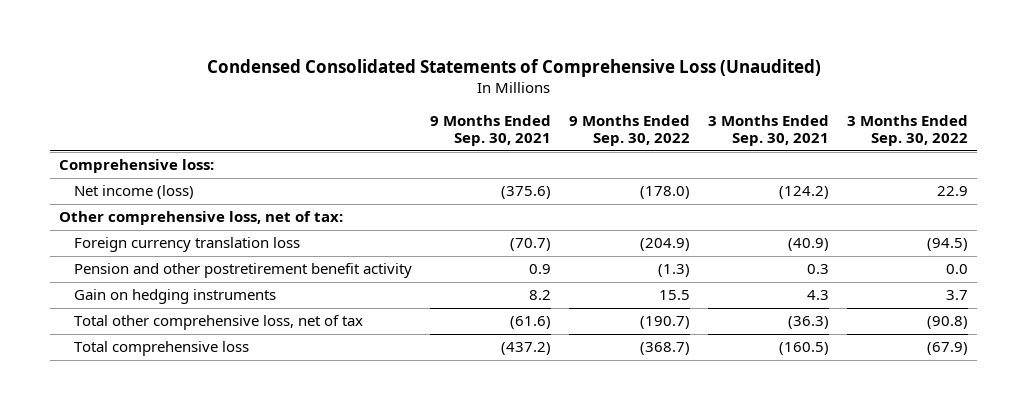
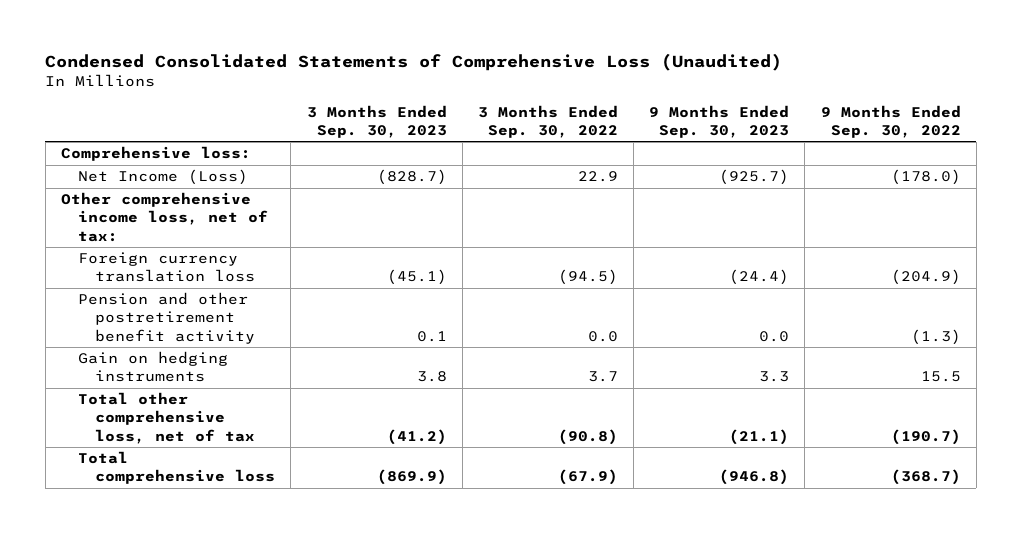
[429,115,551,147] 9 Months Ended Sep. 30, 2021 -> none
[707,115,829,147] 3 Months Ended Sep. 30, 2021 -> none
none -> [306,104,447,138] 3 Months Ended Sep. 30, 2023
none -> [649,104,790,138] 9 Months Ended Sep. 30, 2023
[73,185,194,200] Net income (loss) -> [78,169,249,186] Net Income (Loss)
[59,211,344,226] Other comprehensive loss, net of tax: -> [61,192,269,242] Other comprehensive income loss, net of tax:

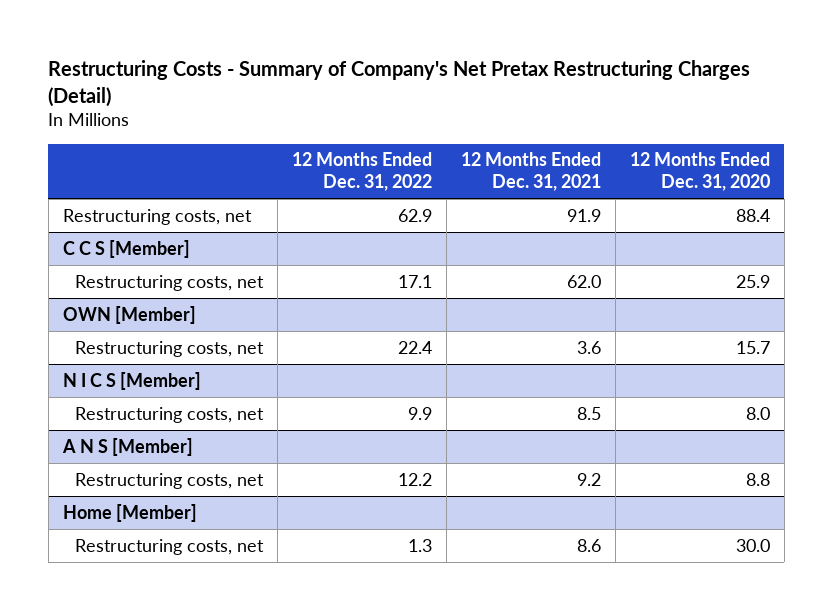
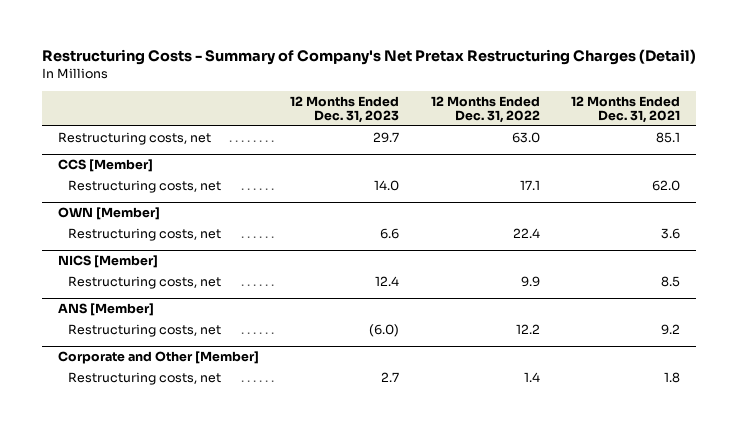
[629,152,770,191] 12 Months Ended Dec. 31, 2020 -> none
none -> [290,95,400,124] 12 Months Ended Dec. 31, 2023
[398,208,433,222] 62.9 -> [511,131,540,143] 63.0
[566,208,601,222] 91.9 -> [656,131,681,143] 85.1
[62,239,190,258] C C S [Member] -> [57,159,153,173] CCS [Member]
[62,371,201,390] N I C S [Member] -> [57,255,158,269] NICS [Member]
[61,437,193,456] A N S [Member] -> [57,303,154,317] ANS [Member]
[62,503,197,522] Home [Member] -> none
none -> [57,351,259,365] Corporate and Other [Member]
[408,538,433,552] 1.3 -> [523,371,540,382] 1.4
[576,538,601,552] 8.6 -> [664,371,681,383] 1.8

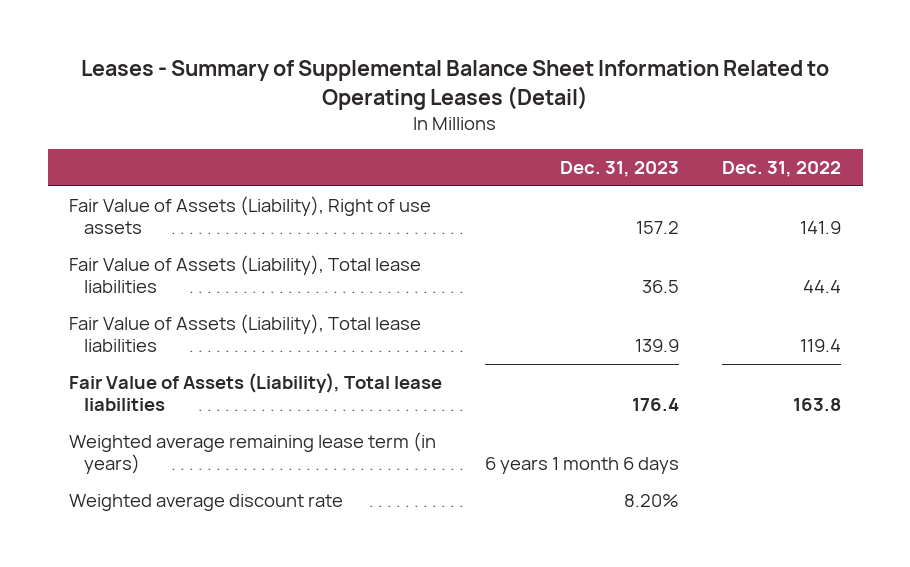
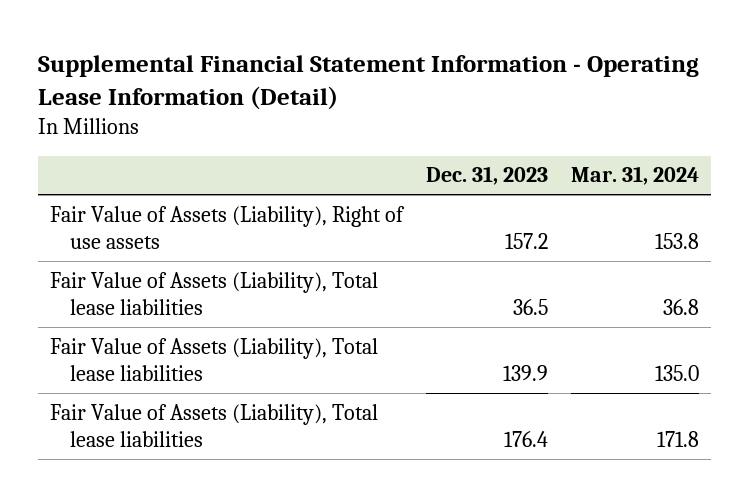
[81,60,830,111] Leases - Summary of Supplemental Balance Sheet Information Related to Operating Leases (Detail) -> [38,54,700,111] Supplemental Financial Statement Information - Operating Lease Information (Detail)
[722,161,842,178] Dec. 31, 2022 -> none
none -> [571,166,700,186] Mar. 31, 2024
[69,432,437,475] Weighted average remaining lease term (in years) -> none
[69,494,344,512] Weighted average discount rate -> none

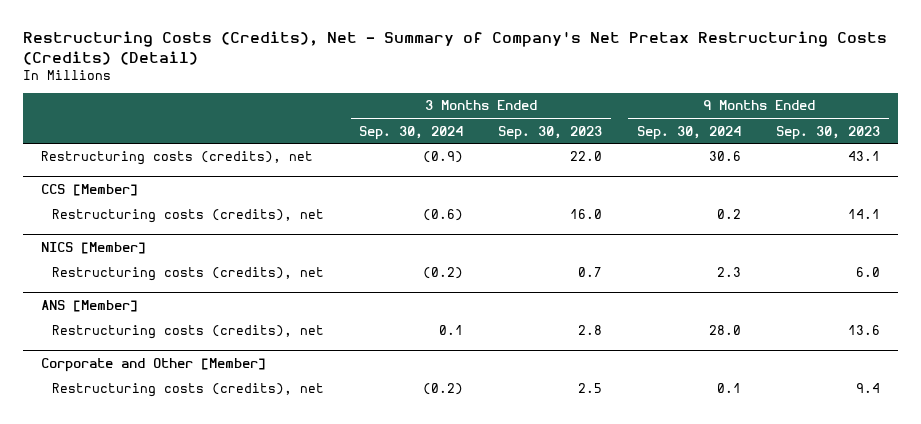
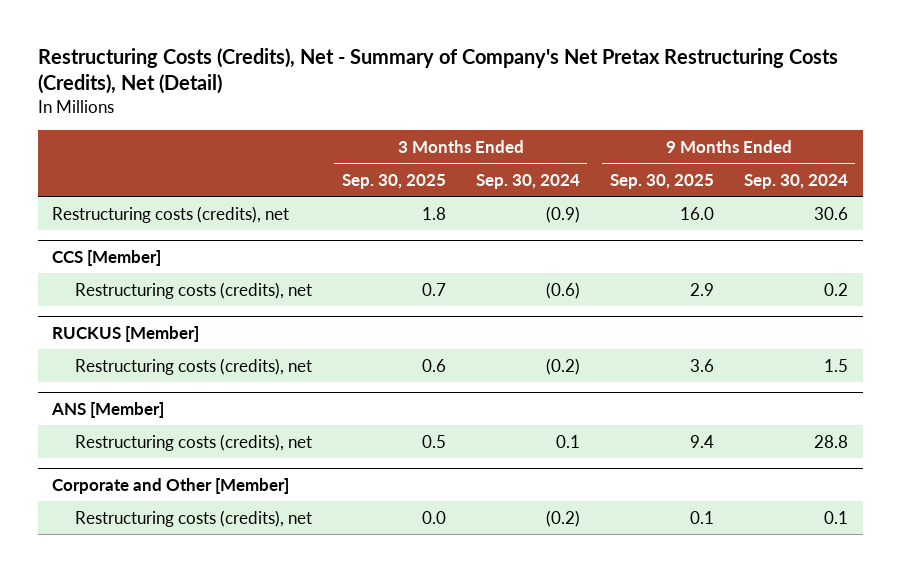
[23,31,888,65] Restructuring Costs (Credits), Net - Summary of Company's Net Pretax Restructuring Costs (Credits) (Detail) -> [37,47,838,95] Restructuring Costs (Credits), Net - Summary of Company's Net Pretax Restructuring Costs (Credits), Net (Detail)
[498,125,603,140] Sep. 30, 2023 -> none
[776,125,881,140] Sep. 30, 2023 -> none
none -> [341,173,446,189] Sep. 30, 2025
none -> [609,173,714,189] Sep. 30, 2025
[40,242,146,255] NICS [Member] -> none
none -> [52,325,200,342] RUCKUS [Member]
[717,267,742,278] 2.3 -> [823,358,848,372] 1.5
[709,325,742,336] 28.0 -> [813,434,848,448] 28.8

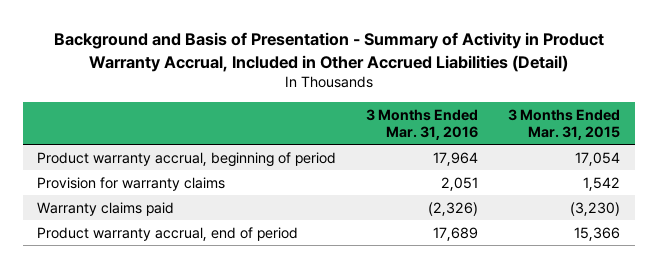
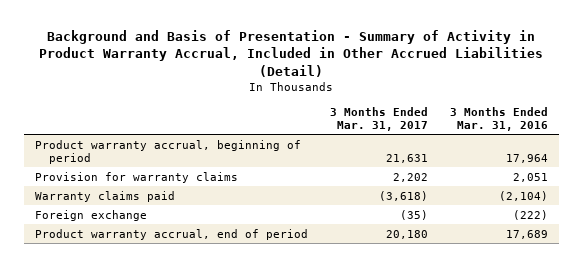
[508,108,621,140] 3 Months Ended Mar. 31, 2015 -> none
none -> [329,106,428,131] 3 Months Ended Mar. 31, 2017
[428,201,479,216] (2,326) -> [499,190,549,201] (2,104)
none -> [34,209,147,221] Foreign exchange

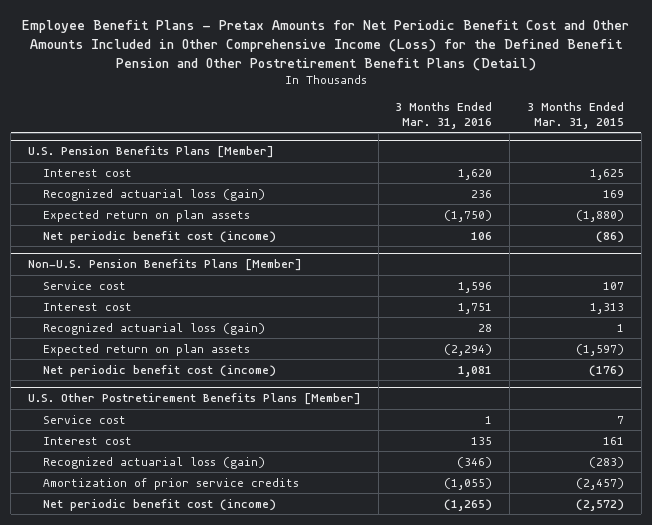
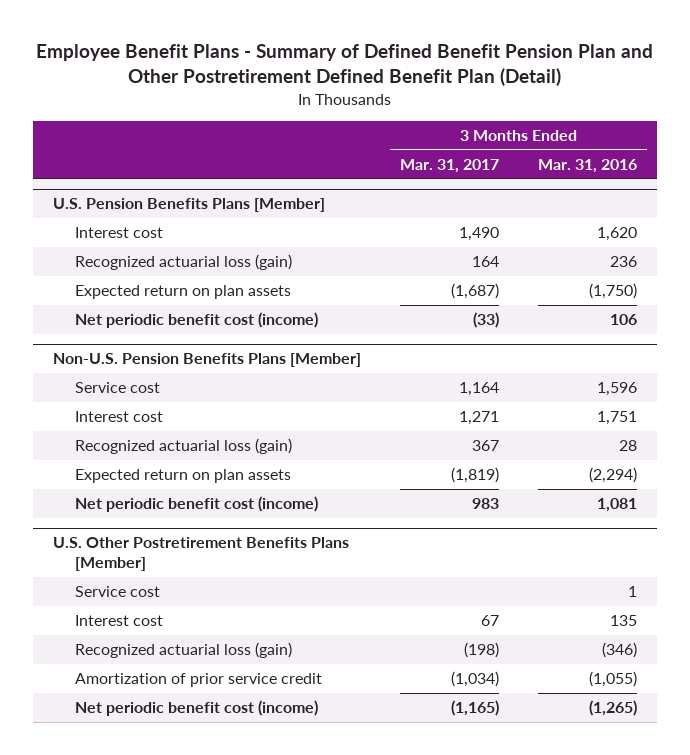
[21,19,629,71] Employee Benefit Plans - Pretax Amounts for Net Periodic Benefit Cost and Other Amounts Included in Other Comprehensive Income (Loss) for the Defined Benefit Pension and Other Postretirement Benefit Plans (Detail) -> [36,44,654,87] Employee Benefit Plans - Summary of Defined Benefit Pension Plan and Other Postretirement Defined Benefit Plan (Detail)
[526,102,624,129] 3 Months Ended Mar. 31, 2015 -> none
none -> [400,159,500,174] Mar. 31, 2017
[43,477,300,490] Amortization of prior service credits -> [75,673,323,688] Amortization of prior service credit

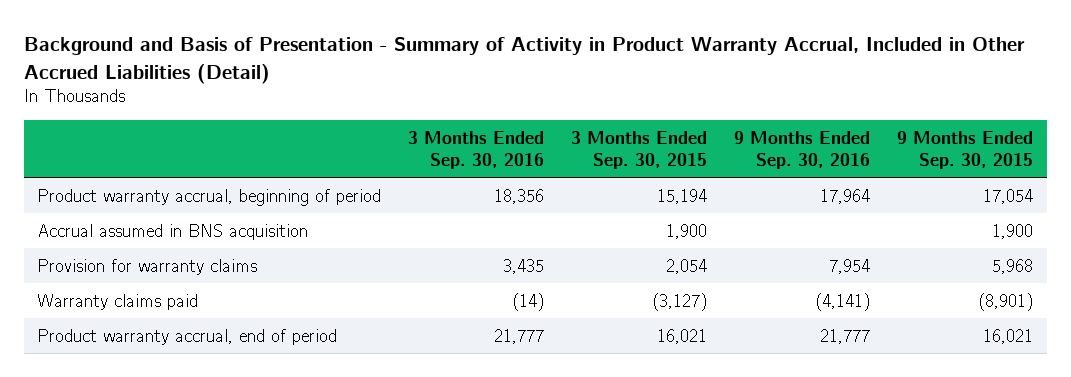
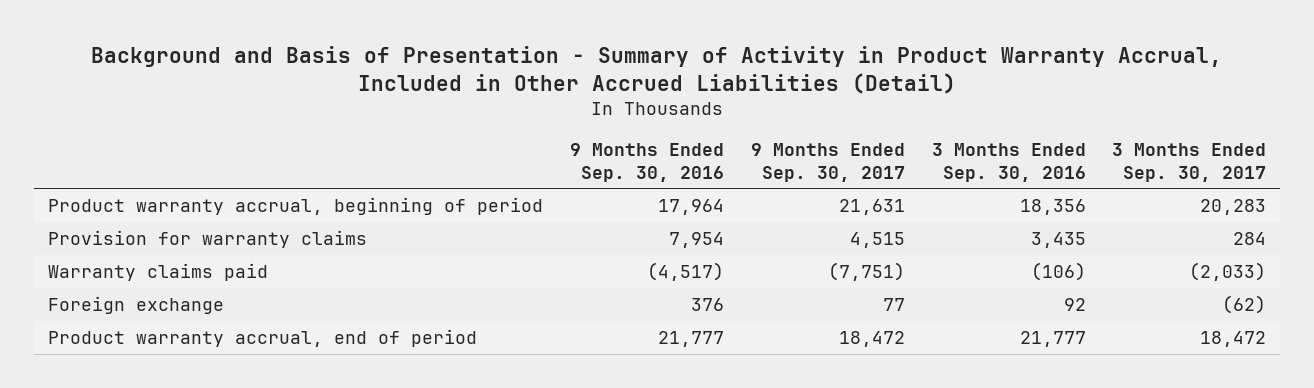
[571,130,708,169] 3 Months Ended Sep. 30, 2015 -> none
[897,130,1034,169] 9 Months Ended Sep. 30, 2015 -> none
none -> [750,143,905,182] 9 Months Ended Sep. 30, 2017
none -> [1112,143,1267,182] 3 Months Ended Sep. 30, 2017
[37,223,309,240] Accrual assumed in BNS acquisition -> none
[512,292,545,311] (14) -> [1030,261,1086,281] (106)
[815,292,871,311] (4,141) -> [646,261,724,281] (4,517)
none -> [47,295,224,314] Foreign exchange

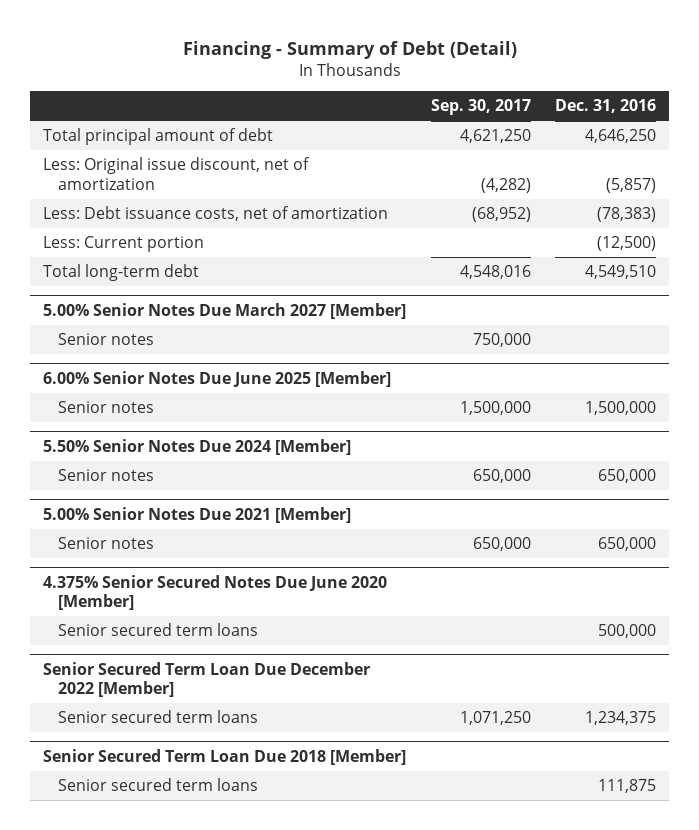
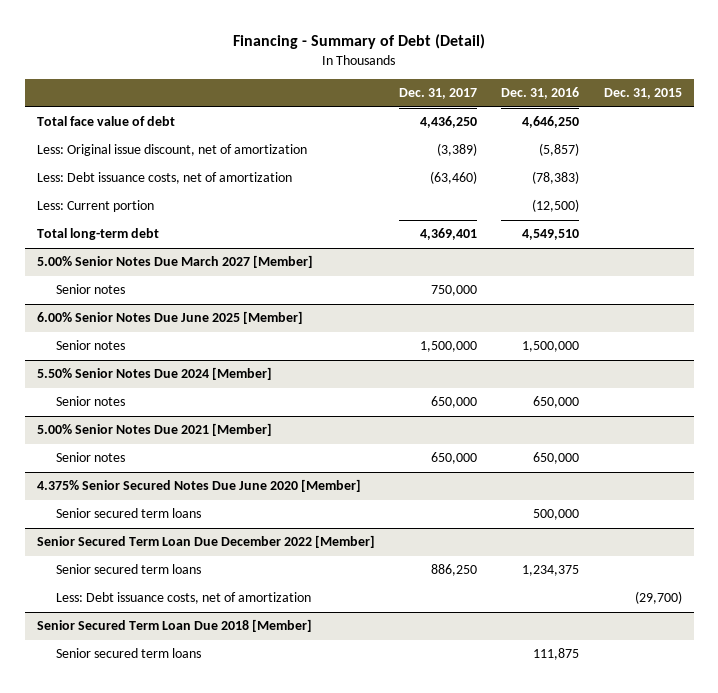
[430,99,531,116] Sep. 30, 2017 -> none
none -> [399,88,478,100] Dec. 31, 2017
none -> [603,88,682,100] Dec. 31, 2015
[42,128,273,146] Total principal amount of debt -> [36,116,175,127] Total face value of debt
none -> [56,592,312,605] Less: Debt issuance costs, net of amortization

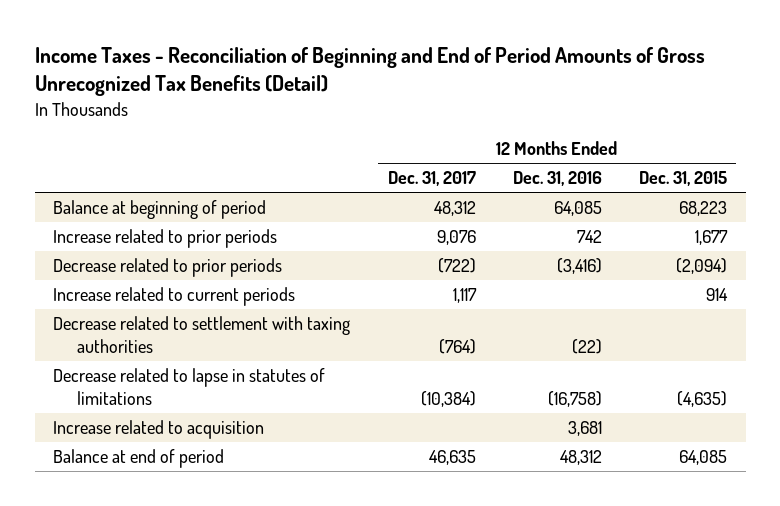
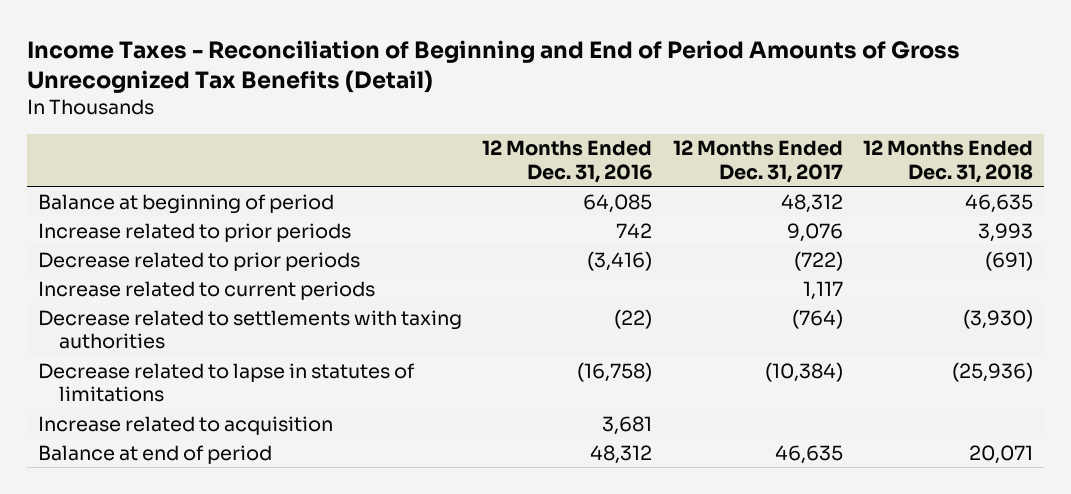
[638,171,727,187] Dec. 31, 2015 -> none
none -> [863,140,1034,183] 12 Months Ended Dec. 31, 2018
[53,316,351,354] Decrease related to settlement with taxing authorities -> [37,309,462,350] Decrease related to settlements with taxing authorities

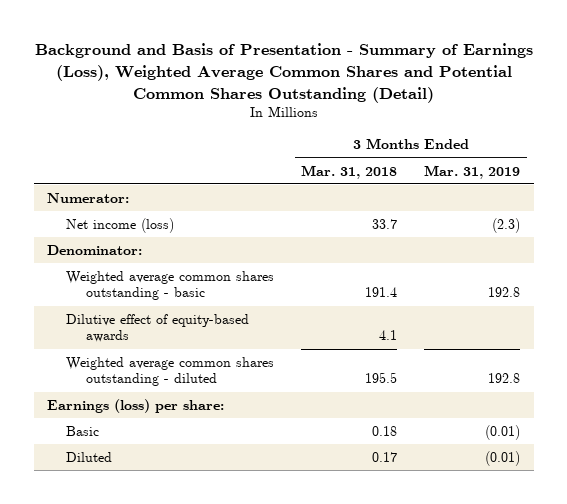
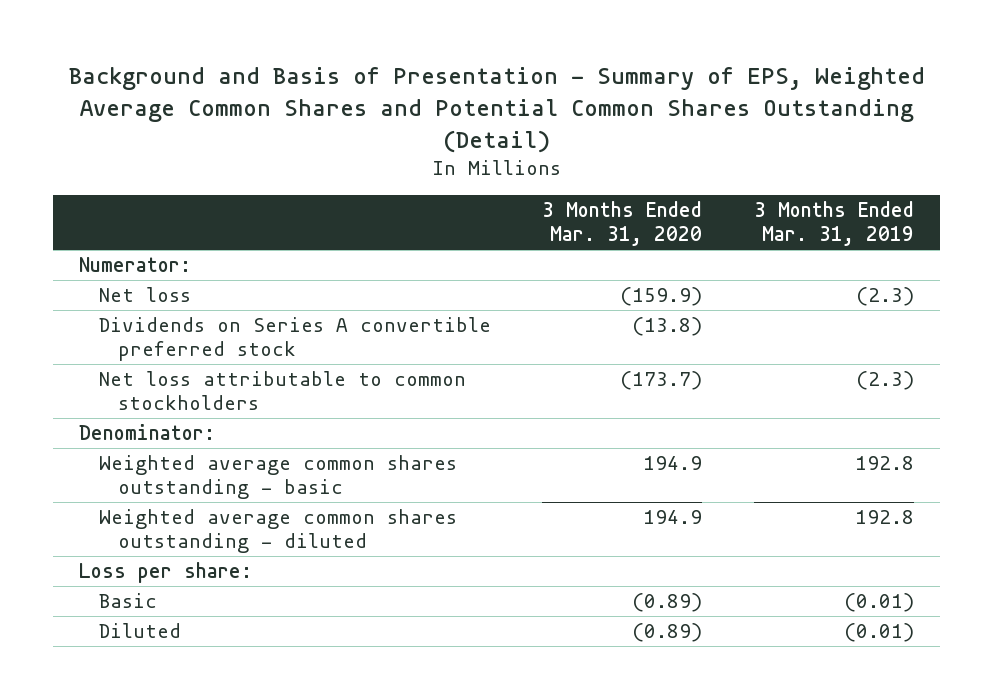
[34,43,533,103] Background and Basis of Presentation - Summary of Earnings (Loss), Weighted Average Common Shares and Potential Common Shares Outstanding (Detail) -> [68,67,925,153] Background and Basis of Presentation - Summary of EPS, Weighted Average Common Shares and Potential Common Shares Outstanding (Detail)
[301,164,398,179] Mar. 31, 2018 -> none
none -> [542,201,703,247] 3 Months Ended Mar. 31, 2020
[66,217,175,233] Net income (loss) -> [98,286,191,302] Net loss
none -> [98,316,491,361] Dividends on Series A convertible preferred stock
none -> [98,370,466,410] Net loss attributable to common stockholders
[66,313,250,343] Dilutive effect of equity-based awards -> none
[47,398,225,413] Earnings (loss) per share: -> [78,561,252,583] Loss per share:

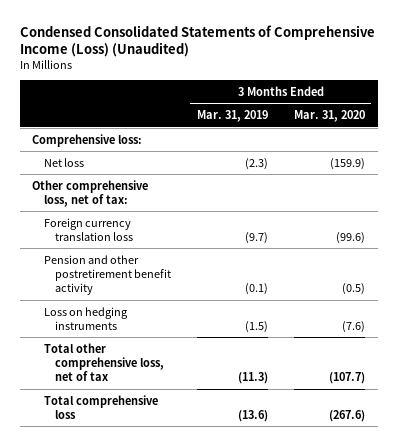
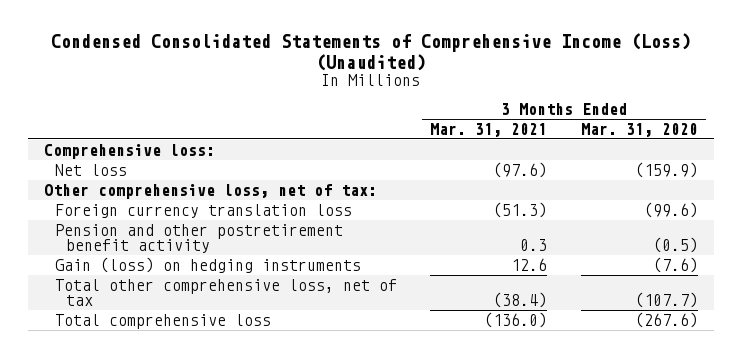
[196,110,268,123] Mar. 31, 2019 -> none
none -> [430,122,548,137] Mar. 31, 2021
[43,306,128,330] Loss on hedging instruments -> [55,256,362,273] Gain (loss) on hedging instruments

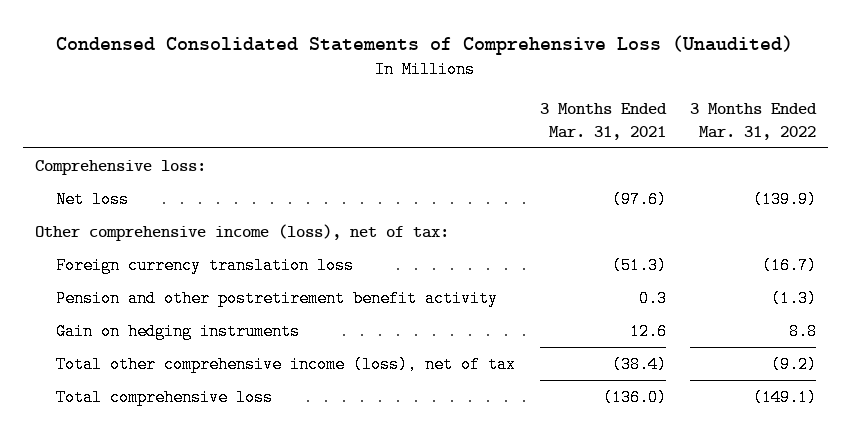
[50,33,691,71] Condensed Consolidated Statements of Comprehensive Income (Loss) (Unaudited) -> [56,35,794,56] Condensed Consolidated Statements of Comprehensive Loss (Unaudited)
[580,122,698,137] Mar. 31, 2020 -> none
none -> [689,103,817,140] 3 Months Ended Mar. 31, 2022
[44,183,378,199] Other comprehensive loss, net of tax: -> [34,223,449,241] Other comprehensive income (loss), net of tax:
[55,256,362,273] Gain (loss) on hedging instruments -> [56,322,301,340] Gain on hedging instruments
[55,278,398,307] Total other comprehensive loss, net of tax -> [56,355,517,373] Total other comprehensive income (loss), net of tax

